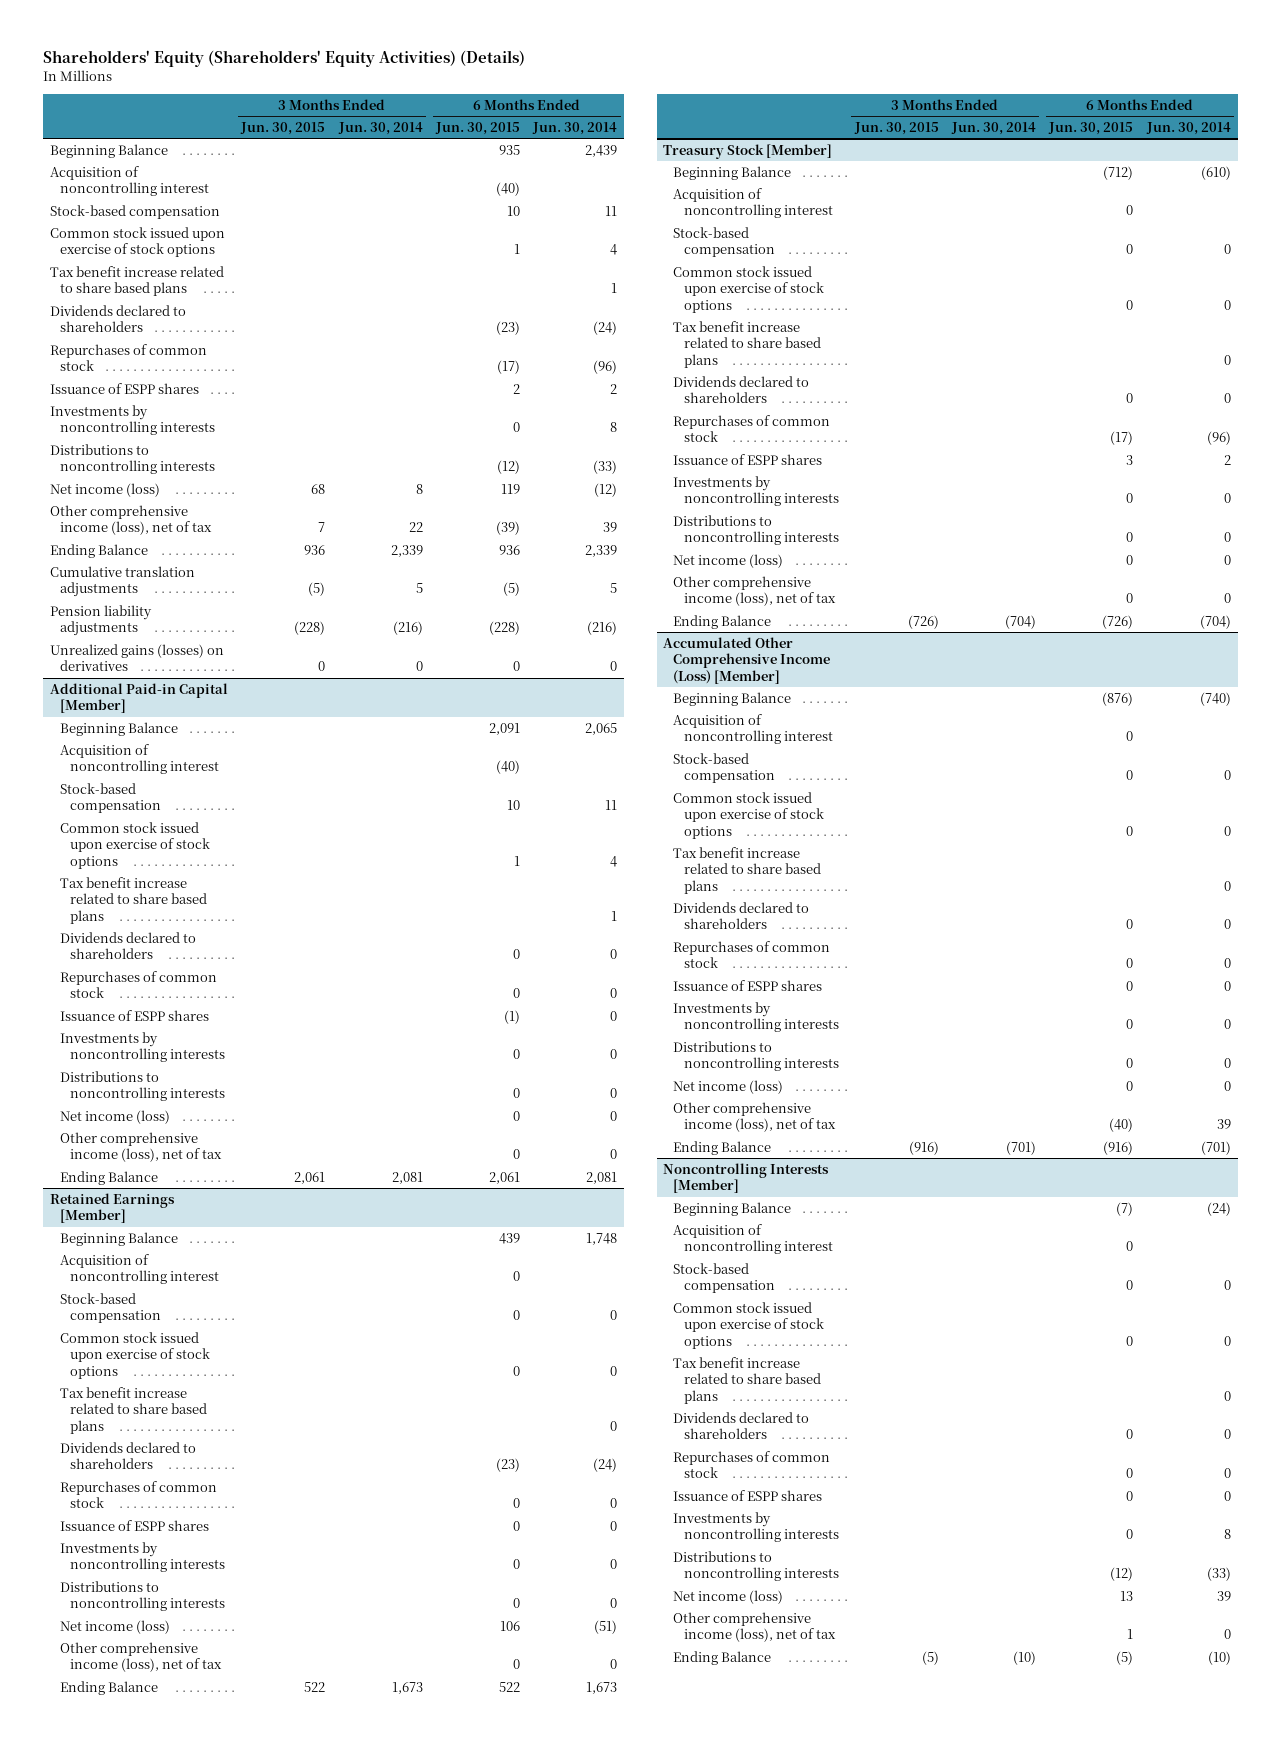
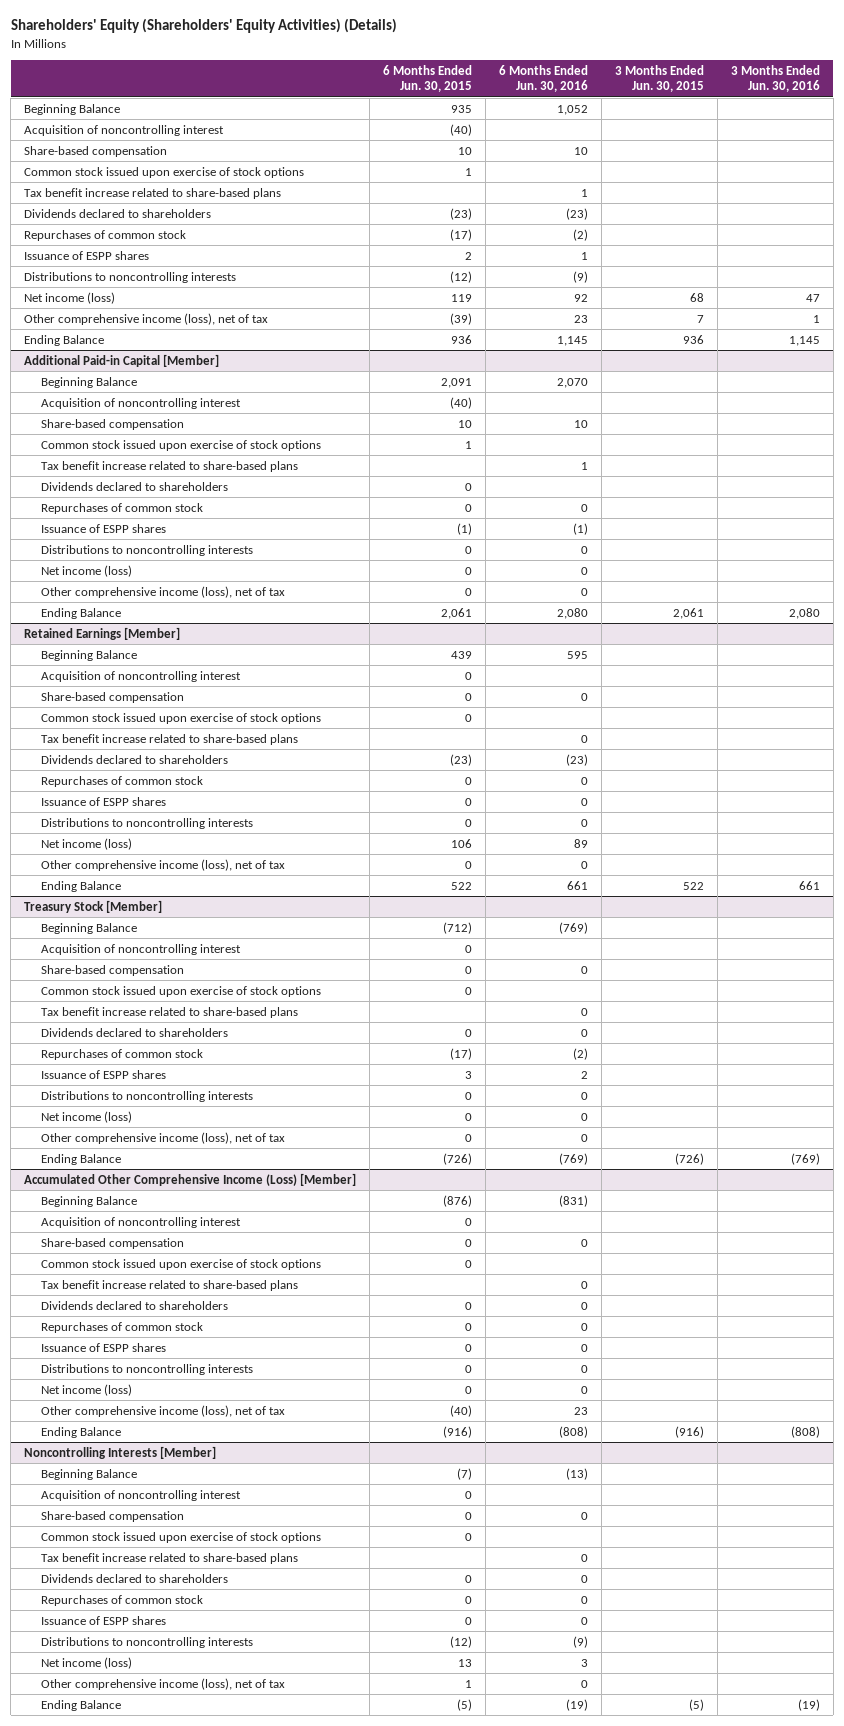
[337,122,423,136] Jun. 30, 2014 -> none
[532,122,618,136] Jun. 30, 2014 -> none
none -> [498,65,588,93] 6 Months Ended Jun. 30, 2016
none -> [730,65,820,93] 3 Months Ended Jun. 30, 2016
[49,204,220,219] Stock-based compensation -> [24,145,168,157] Share-based compensation
[49,265,224,297] Tax benefit increase related to share based plans -> [24,187,282,199] Tax benefit increase related to share-based plans
[49,404,216,436] Investments by noncontrolling interests -> none
[49,565,195,598] Cumulative translation adjustments -> none
[49,604,152,637] Pension liability adjustments -> none
[49,643,224,672] Unrealized gains (losses) on derivatives -> none
[60,782,162,814] Stock-based compensation -> [41,418,185,430] Share-based compensation
[60,876,208,925] Tax benefit increase related to share based plans -> [41,460,299,472] Tax benefit increase related to share-based plans
[60,1031,226,1063] Investments by noncontrolling interests -> none
[60,1292,162,1324] Stock-based compensation -> [41,691,185,703] Share-based compensation
[60,1386,208,1435] Tax benefit increase related to share based plans -> [41,733,299,745] Tax benefit increase related to share-based plans
[60,1541,226,1573] Investments by noncontrolling interests -> none
[673,226,775,258] Stock-based compensation -> [41,964,185,976] Share-based compensation
[673,320,821,369] Tax benefit increase related to share based plans -> [41,1006,299,1018] Tax benefit increase related to share-based plans
[673,475,839,507] Investments by noncontrolling interests -> none
[673,752,775,784] Stock-based compensation -> [41,1237,185,1249] Share-based compensation
[673,846,821,895] Tax benefit increase related to share based plans -> [41,1279,299,1291] Tax benefit increase related to share-based plans
[673,1001,839,1033] Investments by noncontrolling interests -> none
[673,1262,775,1294] Stock-based compensation -> [41,1510,185,1522] Share-based compensation
[673,1356,821,1405] Tax benefit increase related to share based plans -> [41,1552,299,1564] Tax benefit increase related to share-based plans
[673,1511,839,1543] Investments by noncontrolling interests -> none

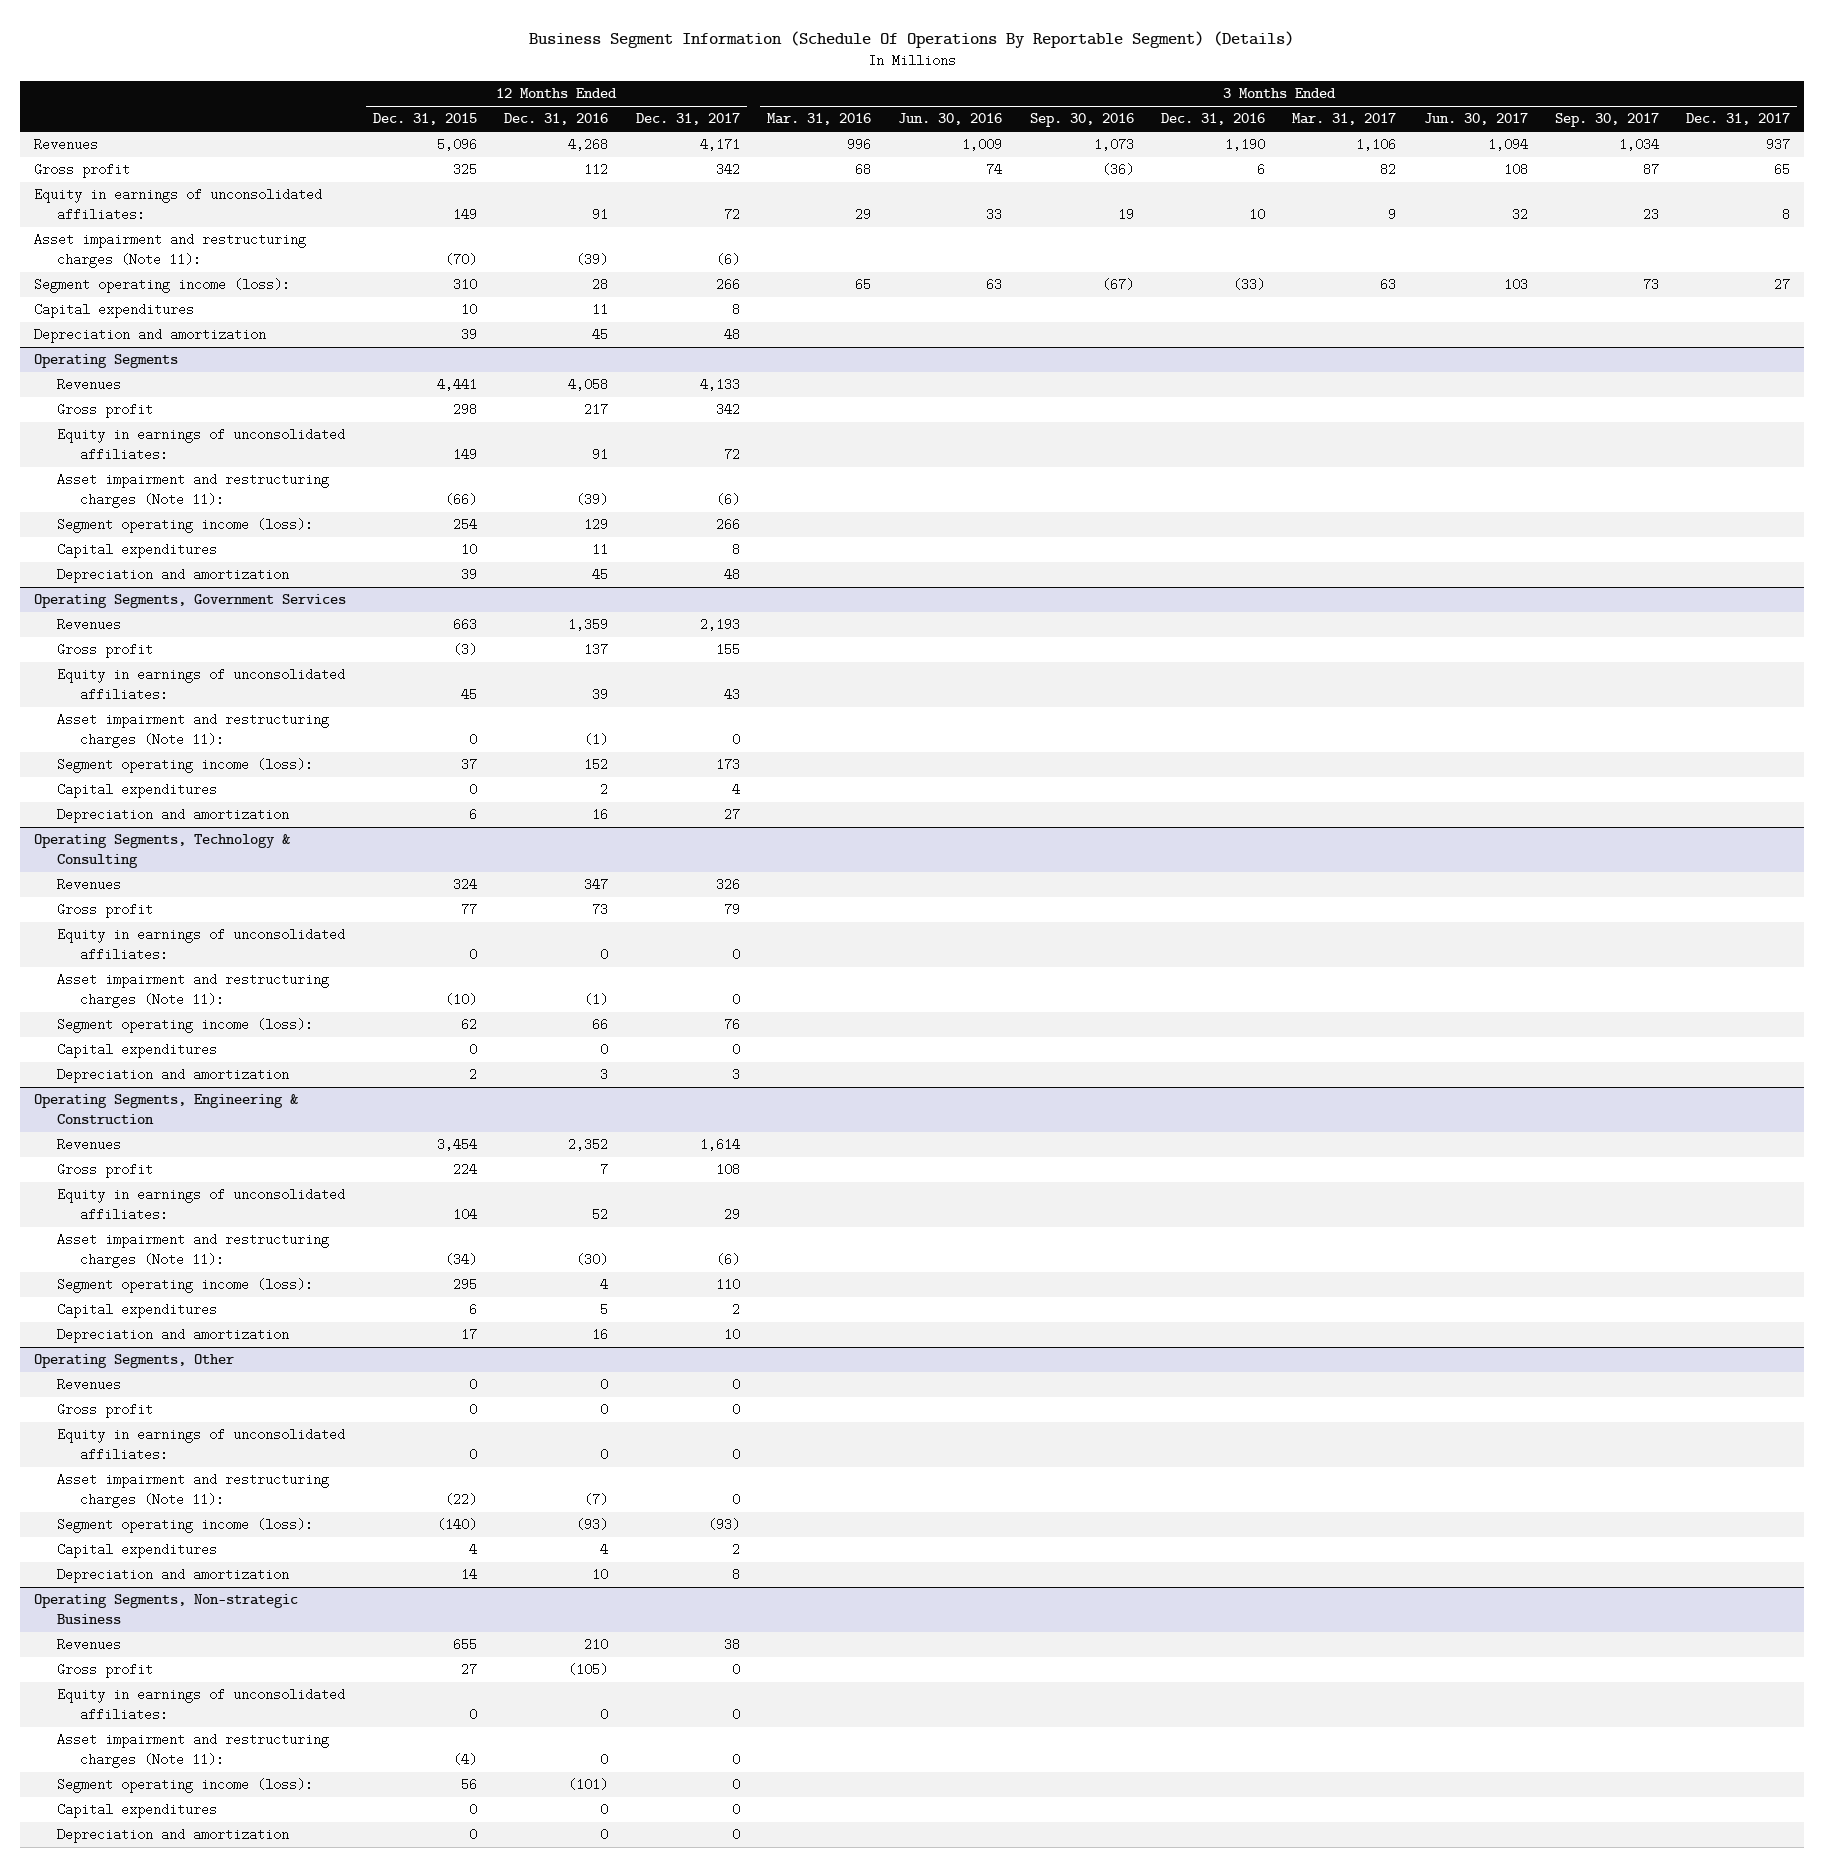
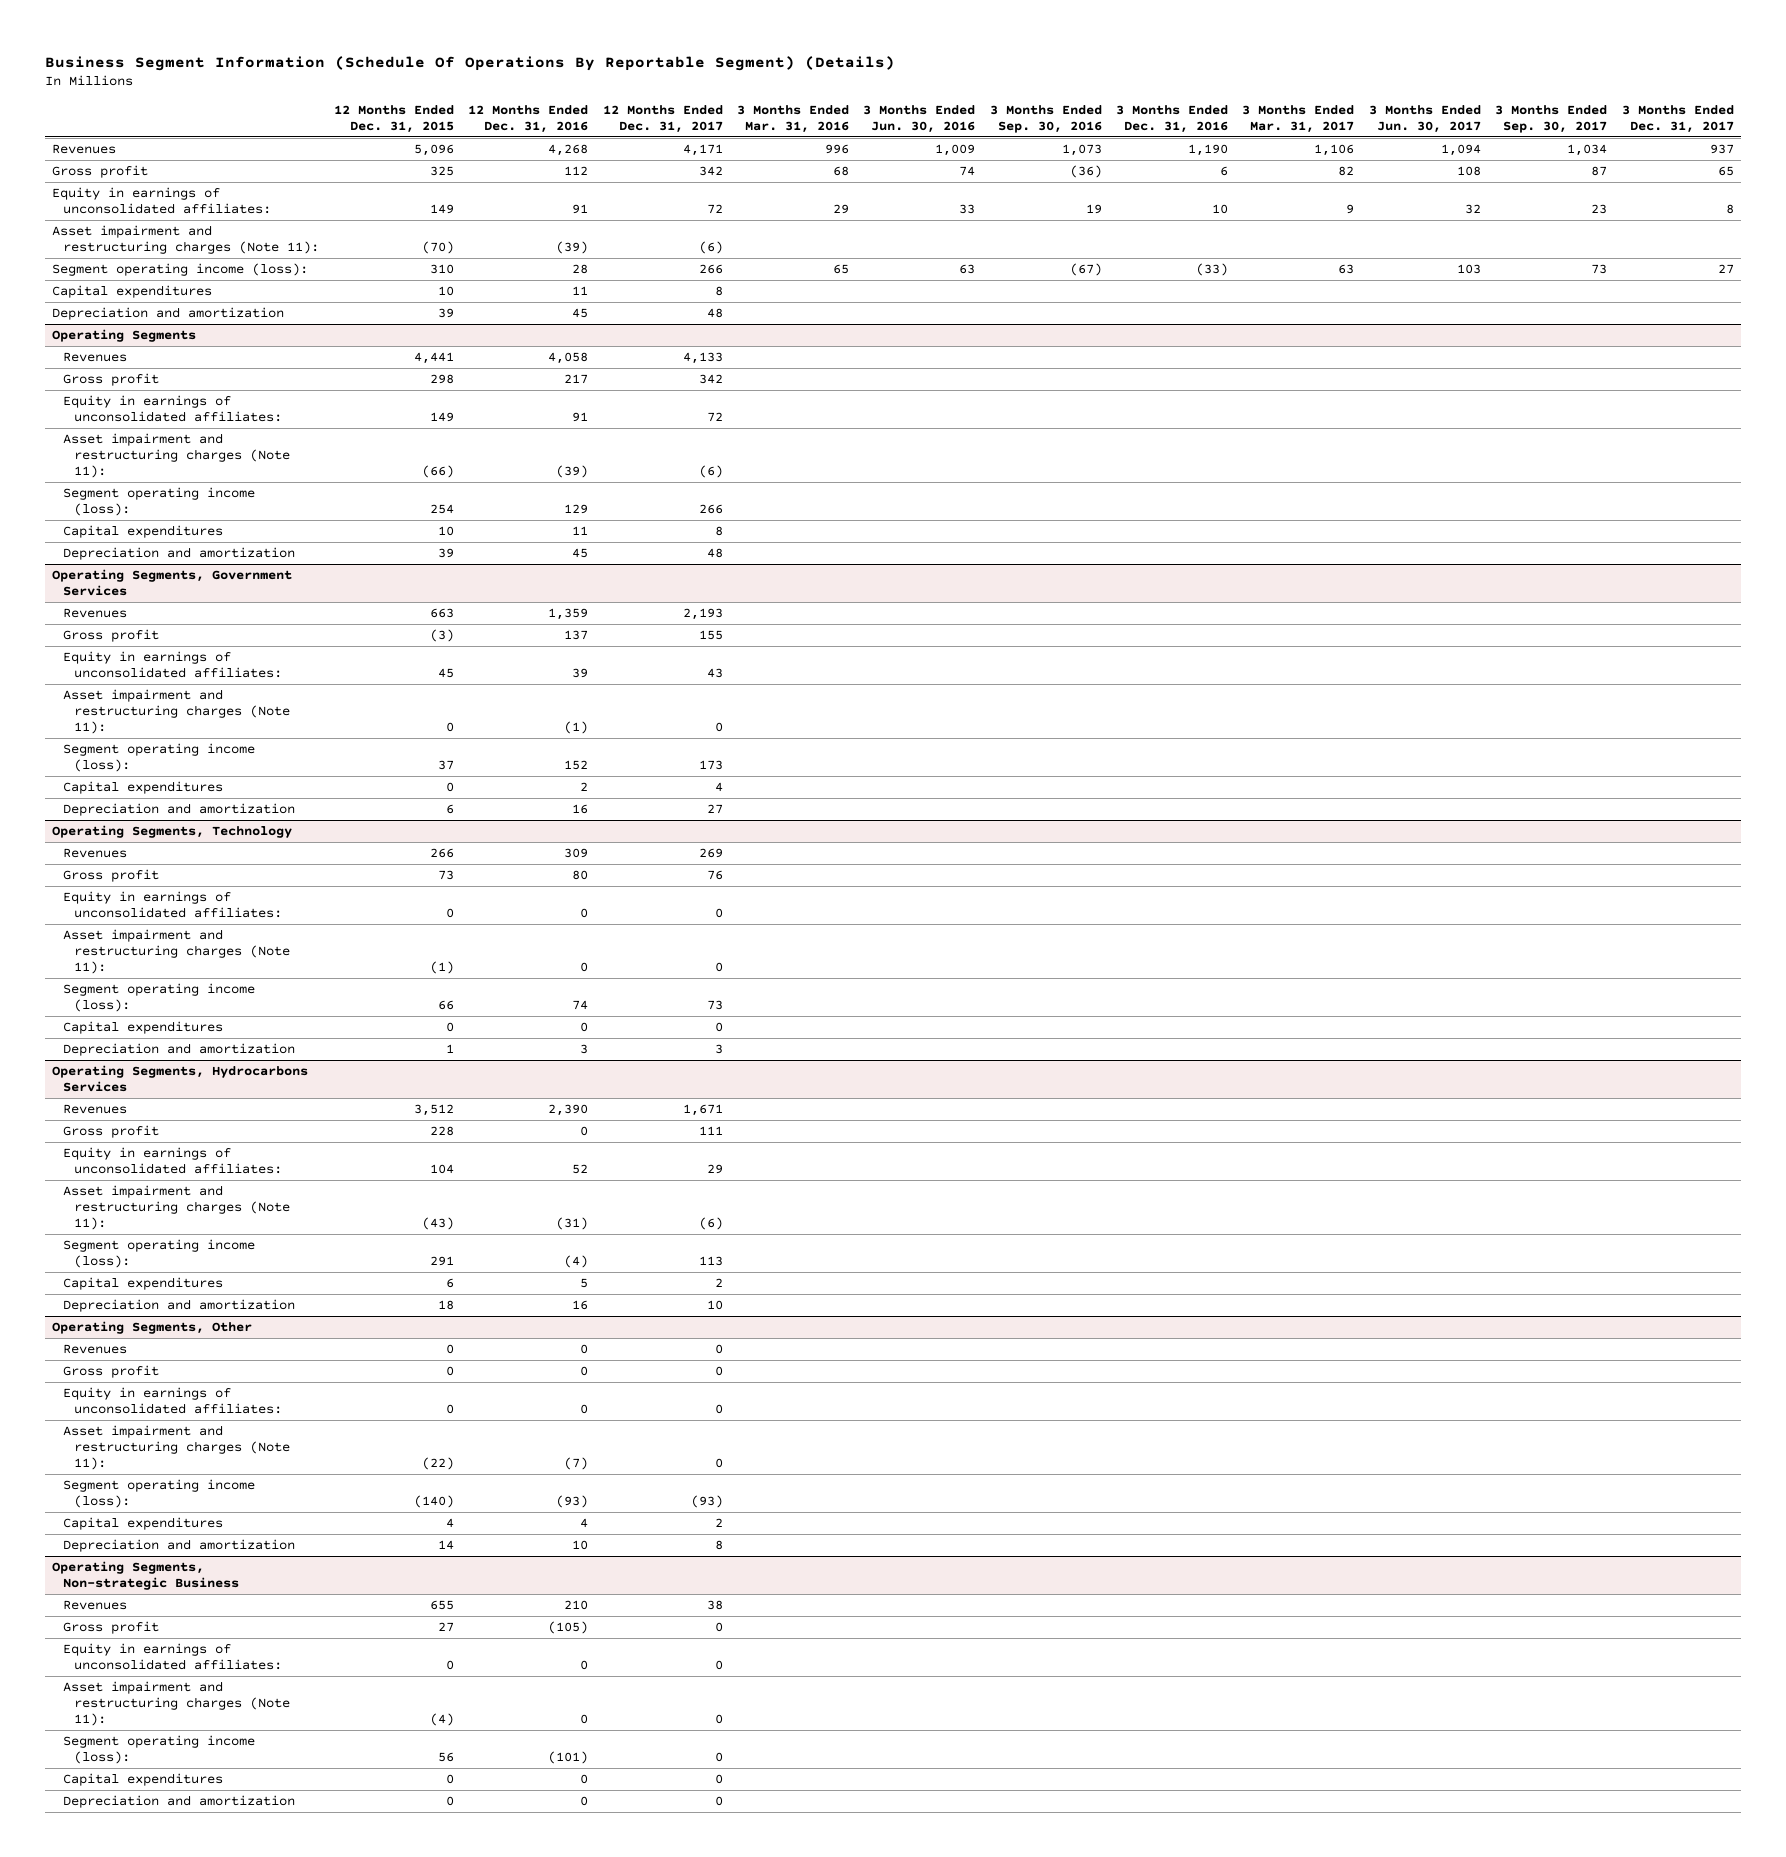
[33,834,290,868] Operating Segments, Technology & Consulting -> [52,824,293,838] Operating Segments, Technology
[452,878,477,892] 324 -> [429,847,454,858] 266
[584,878,609,892] 347 -> [564,847,589,858] 309
[715,878,740,892] 326 -> [698,847,723,858] 269
[460,903,477,917] 77 -> [437,869,454,880] 73
[592,903,609,917] 73 -> [572,869,589,880] 80
[723,903,740,917] 79 -> [706,869,723,880] 76
[444,992,477,1006] (10) -> [429,961,454,975] (1)
[584,992,609,1006] (1) -> [580,962,589,973] 0
[460,1018,477,1032] 62 -> [437,999,454,1010] 66
[592,1018,609,1032] 66 -> [572,999,589,1010] 74
[723,1018,740,1032] 76 -> [706,999,723,1010] 73
[33,1094,298,1124] Operating Segments, Engineering & Construction -> none
[468,1068,477,1082] 2 -> [445,1043,454,1053] 1
none -> [52,1064,309,1092] Operating Segments, Hydrocarbons Services
[436,1138,477,1152] 3,454 -> [413,1103,454,1116] 3,512
[568,1138,609,1152] 2,352 -> [548,1103,589,1116] 2,390
[699,1138,740,1152] 1,614 -> [682,1103,723,1116] 1,671
[452,1163,477,1177] 224 -> [429,1125,454,1136] 228
[600,1163,609,1177] 7 -> [580,1125,589,1136] 0
[715,1163,740,1177] 108 -> [698,1125,723,1135] 111
[444,1252,477,1266] (34) -> [421,1217,454,1231] (43)
[576,1252,609,1266] (30) -> [556,1217,589,1231] (31)
[452,1278,477,1292] 295 -> [429,1255,454,1266] 291
[600,1278,609,1292] 4 -> [564,1254,589,1268] (4)
[715,1278,740,1292] 110 -> [698,1255,723,1266] 113
[460,1328,477,1342] 17 -> [437,1299,454,1310] 18

